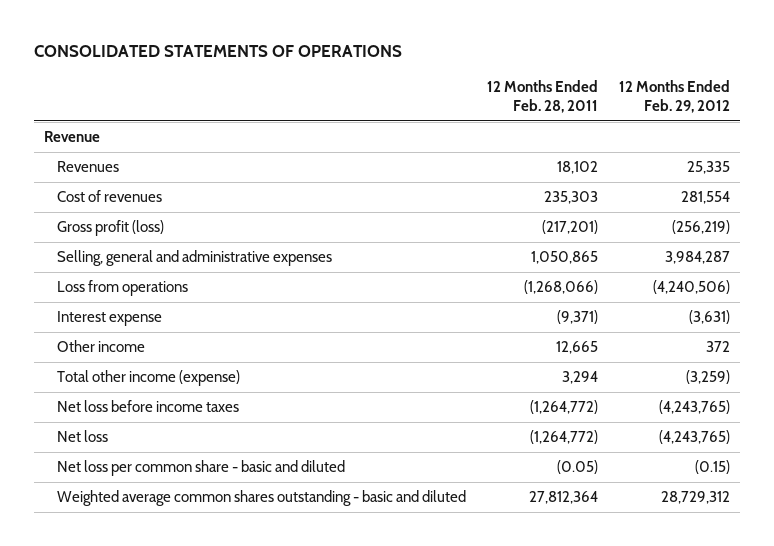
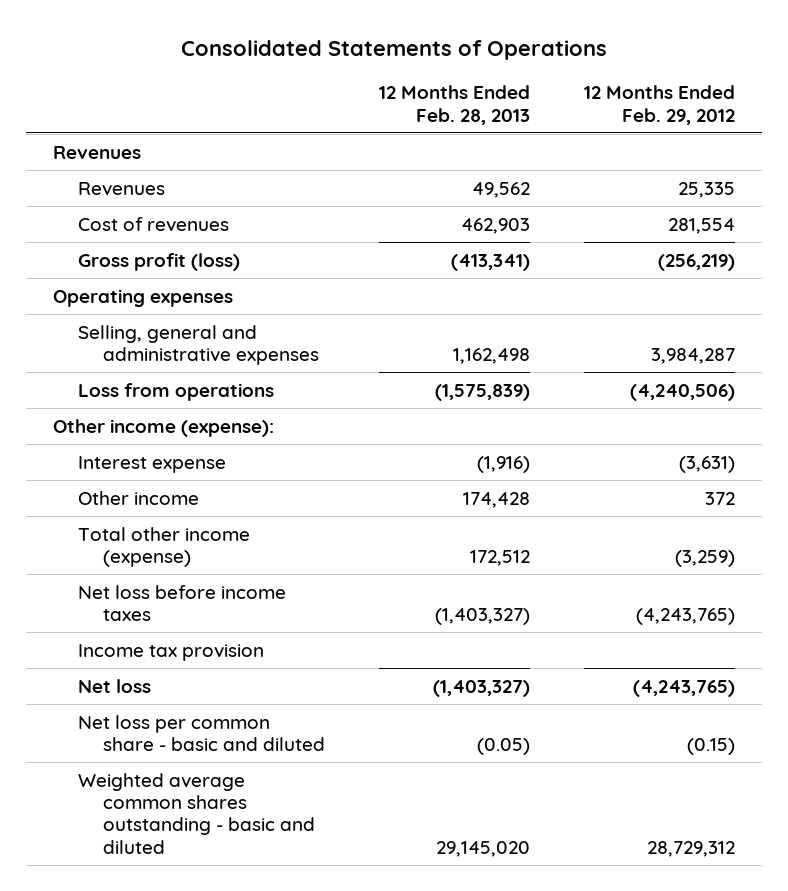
[33,45,402,58] CONSOLIDATED STATEMENTS OF OPERATIONS -> [181,39,608,60] Consolidated Statements of Operations
[487,80,599,114] 12 Months Ended Feb. 28, 2011 -> none
none -> [378,85,530,125] 12 Months Ended Feb. 28, 2013
[44,131,101,143] Revenue -> [53,145,142,159] Revenues
none -> [53,288,234,307] Operating expenses
none -> [53,418,275,437] Other income (expense):
none -> [77,643,264,661] Income tax provision

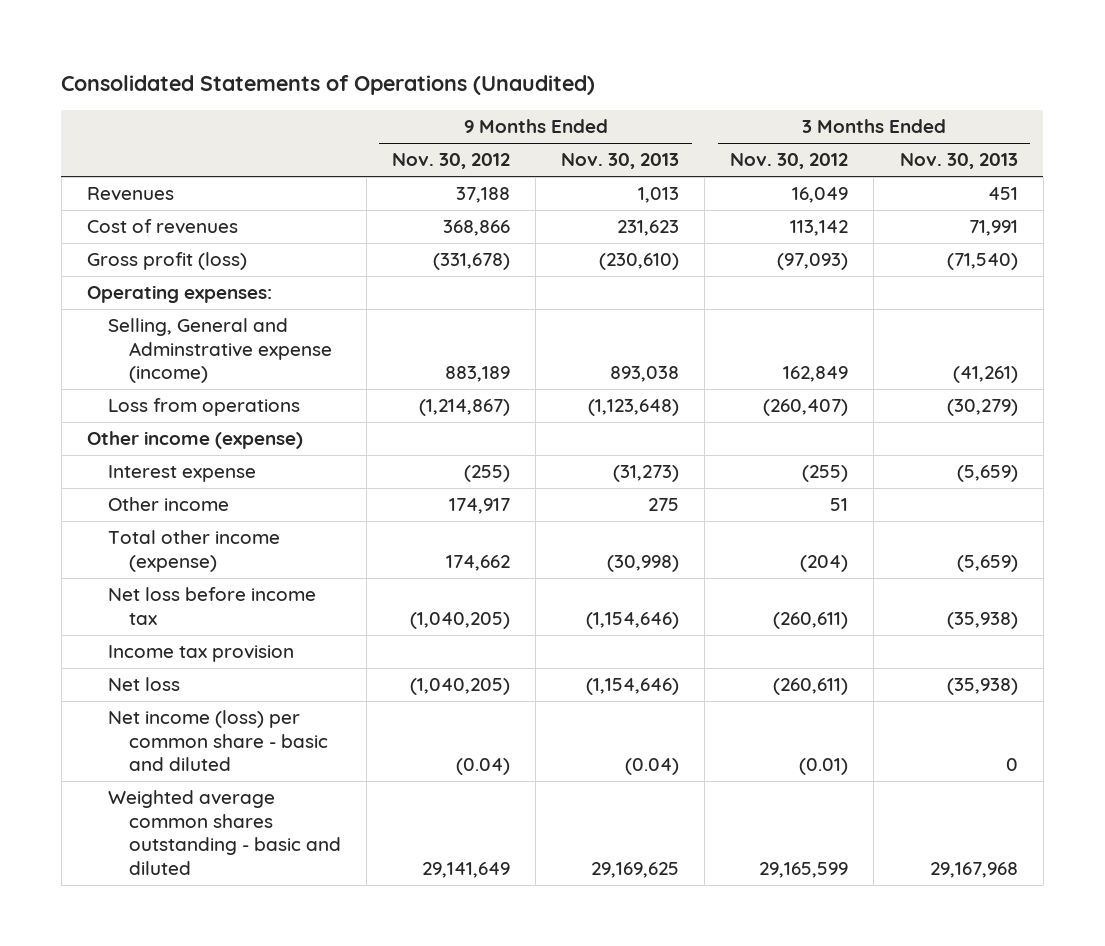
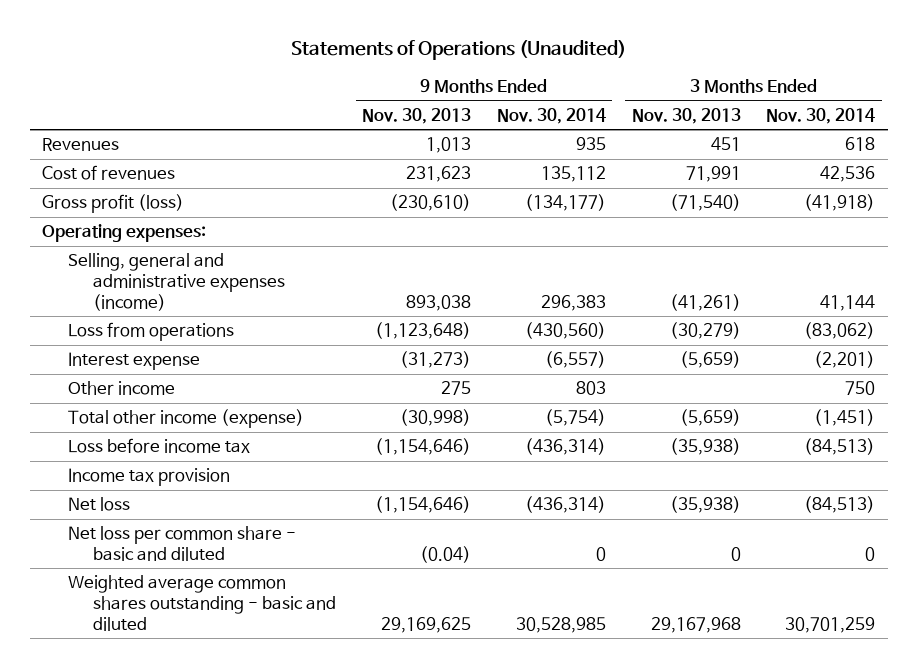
[61,74,596,95] Consolidated Statements of Operations (Unaudited) -> [290,40,626,61] Statements of Operations (Unaudited)
[392,153,511,170] Nov. 30, 2012 -> none
[730,153,849,170] Nov. 30, 2012 -> none
none -> [496,108,606,125] Nov. 30, 2014
none -> [766,108,876,125] Nov. 30, 2014
[108,318,333,384] Selling, General and Adminstrative expense (income) -> [67,253,286,311] Selling, general and administrative expenses (income)
[86,431,303,450] Other income (expense) -> none
[108,587,317,625] Net loss before income tax -> [67,438,250,454] Loss before income tax
[108,710,329,772] Net income (loss) per common share - basic and diluted -> [67,526,296,562] Net loss per common share - basic and diluted

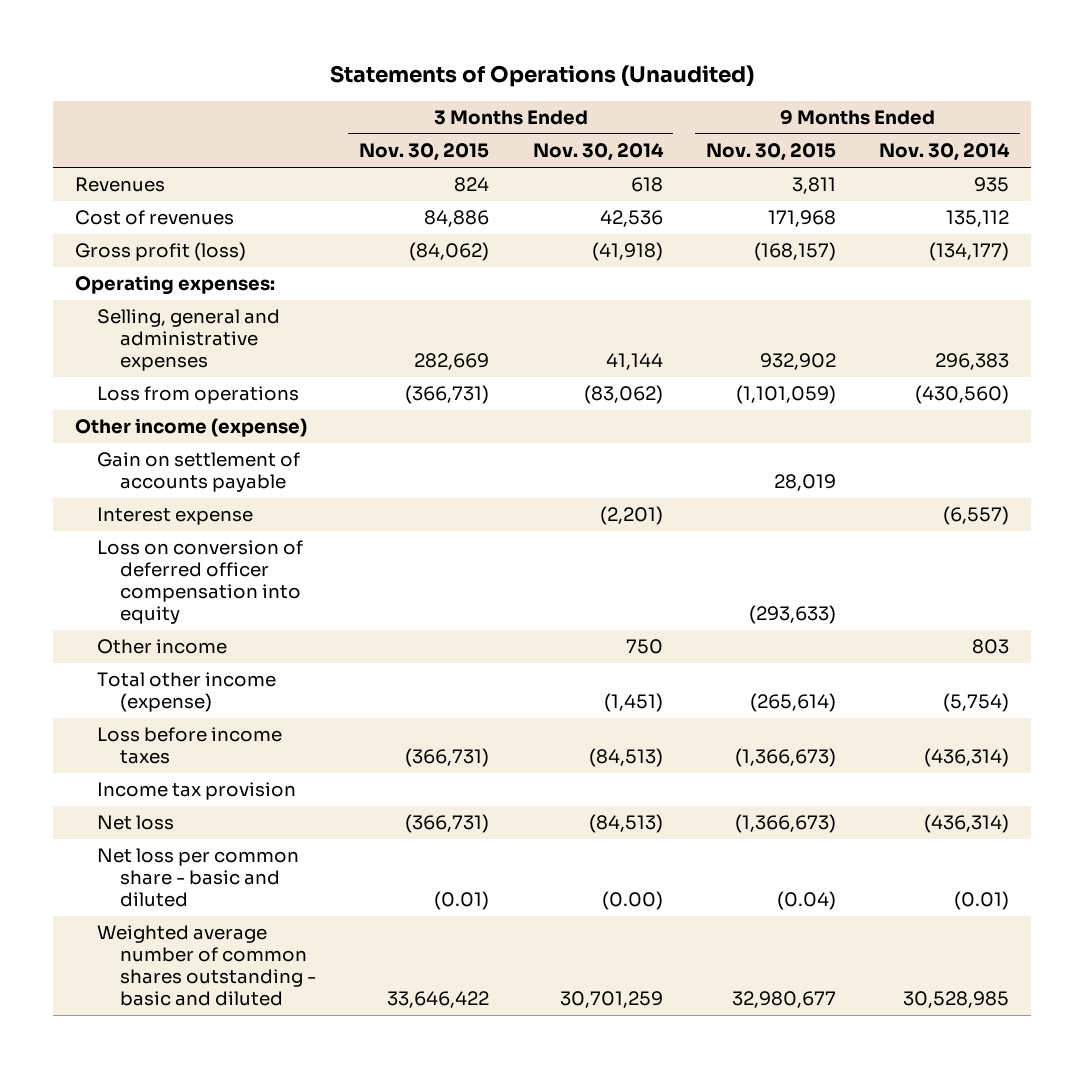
[362,108,472,125] Nov. 30, 2013 -> none
[631,108,741,125] Nov. 30, 2013 -> none
none -> [359,143,490,162] Nov. 30, 2015
none -> [705,143,836,162] Nov. 30, 2015
[67,253,286,311] Selling, general and administrative expenses (income) -> [97,309,281,372] Selling, general and administrative expenses
none -> [74,418,307,438] Other income (expense)
none -> [97,452,301,493] Gain on settlement of accounts payable
none -> [97,540,304,625] Loss on conversion of deferred officer compensation into equity
[67,438,250,454] Loss before income tax -> [97,727,283,765] Loss before income taxes
[595,547,606,562] 0 -> [954,891,1010,911] (0.01)
[865,547,876,562] 0 -> [601,891,663,911] (0.00)
[67,575,337,631] Weighted average common shares outstanding - basic and diluted -> [97,925,316,1007] Weighted average number of common shares outstanding - basic and diluted

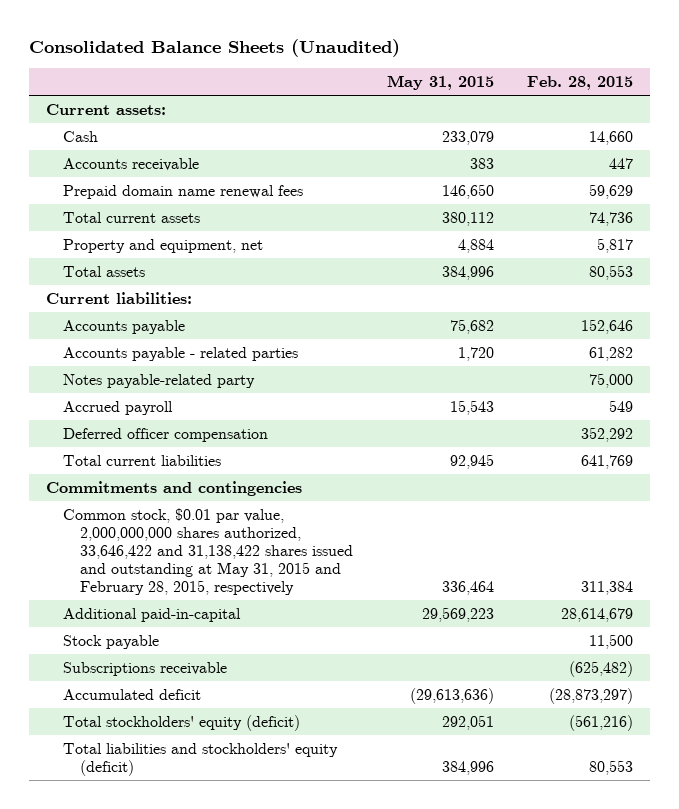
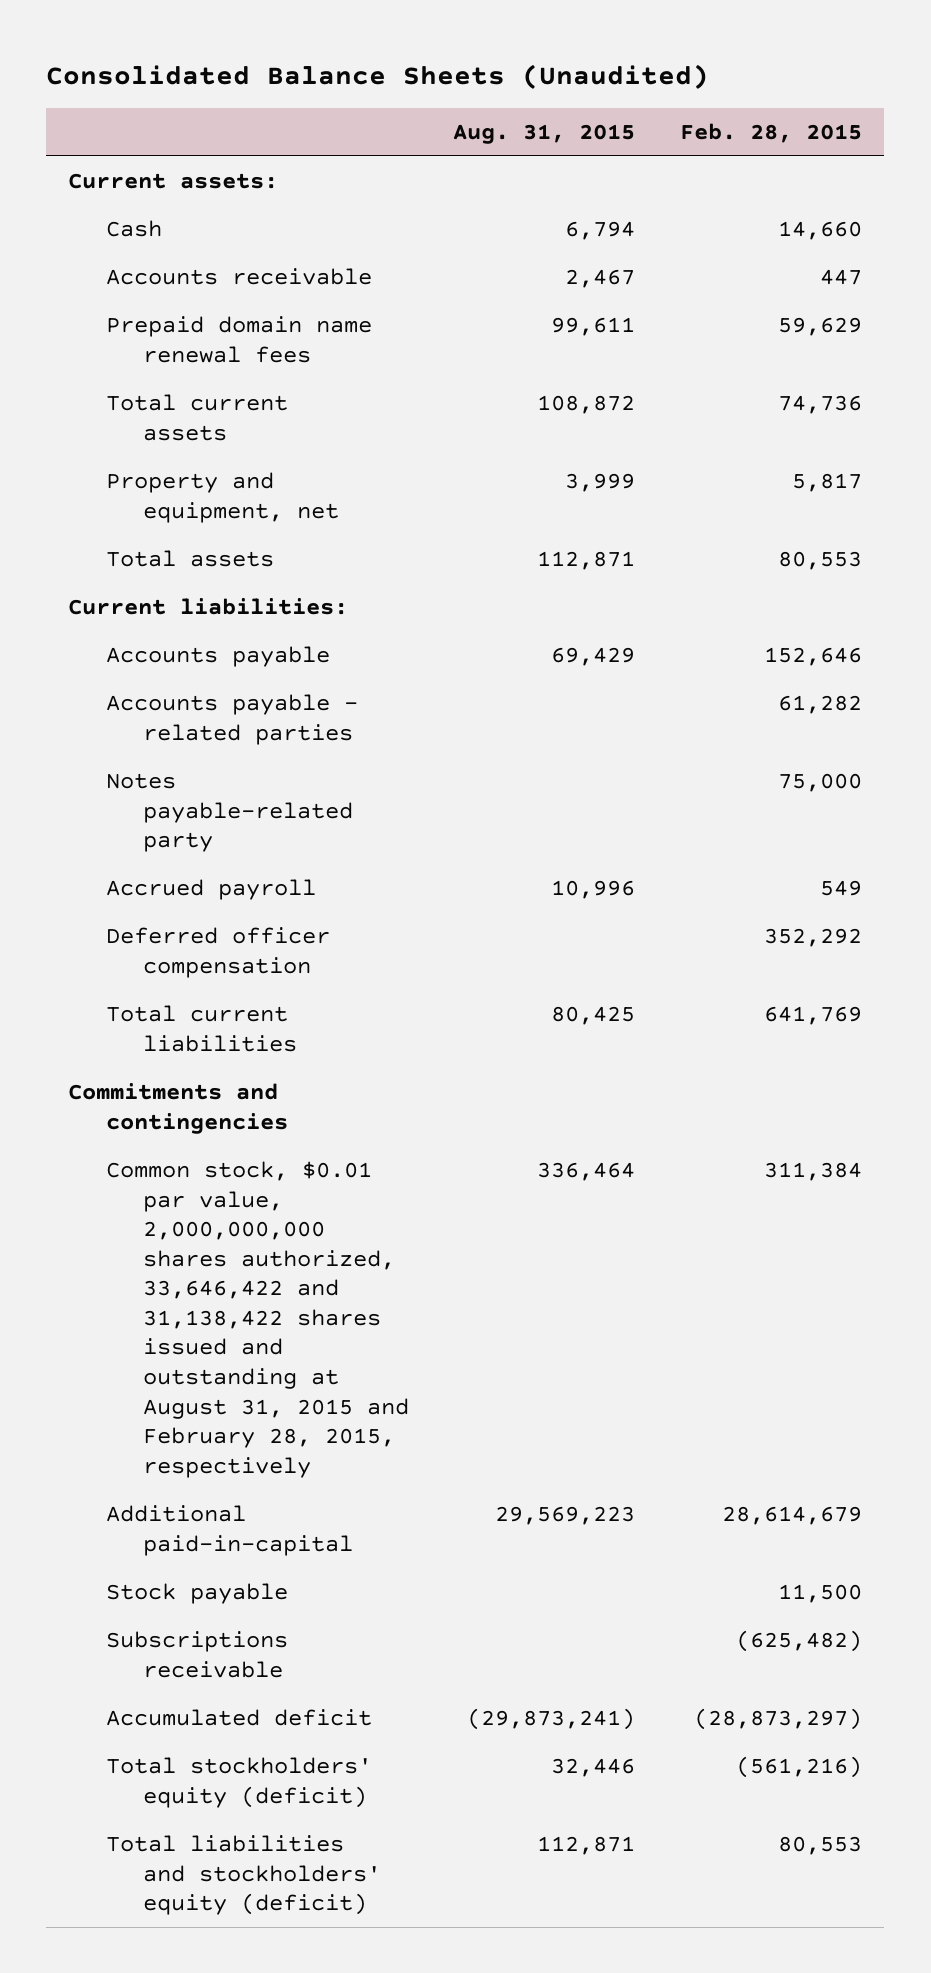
[386,75,494,91] May 31, 2015 -> none
none -> [453,123,636,144] Aug. 31, 2015
[62,507,354,595] Common stock, $0.01 par value, 2,000,000,000 shares authorized, 33,646,422 and 31,138,422 shares issued and outstanding at May 31, 2015 and February 28, 2015, respectively -> [105,1161,409,1478] Common stock, $0.01 par value, 2,000,000,000 shares authorized, 33,646,422 and 31,138,422 shares issued and outstanding at August 31, 2015 and February 28, 2015, respectively

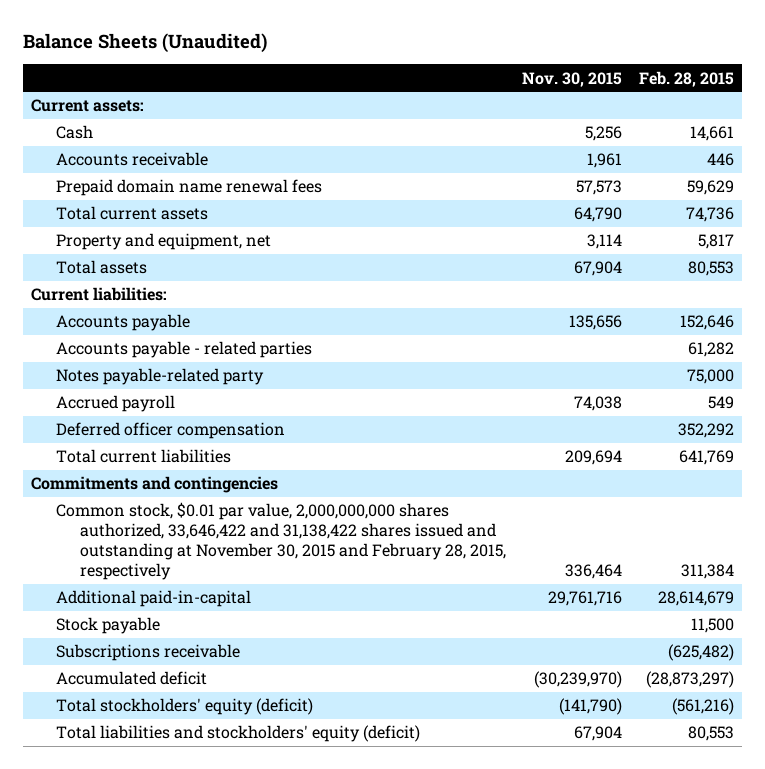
[46,63,710,89] Consolidated Balance Sheets (Unaudited) -> [22,33,267,54] Balance Sheets (Unaudited)
[453,123,636,144] Aug. 31, 2015 -> none
none -> [522,71,623,87] Nov. 30, 2015
[778,221,863,241] 14,660 -> [689,126,734,142] 14,661
[820,269,863,286] 447 -> [706,153,734,167] 446
[105,1161,409,1478] Common stock, $0.01 par value, 2,000,000,000 shares authorized, 33,646,422 and 31,138,422 shares issued and outstanding at August 31, 2015 and February 28, 2015, respectively -> [55,502,507,580] Common stock, $0.01 par value, 2,000,000,000 shares authorized, 33,646,422 and 31,138,422 shares issued and outstanding at November 30, 2015 and February 28, 2015, respectively

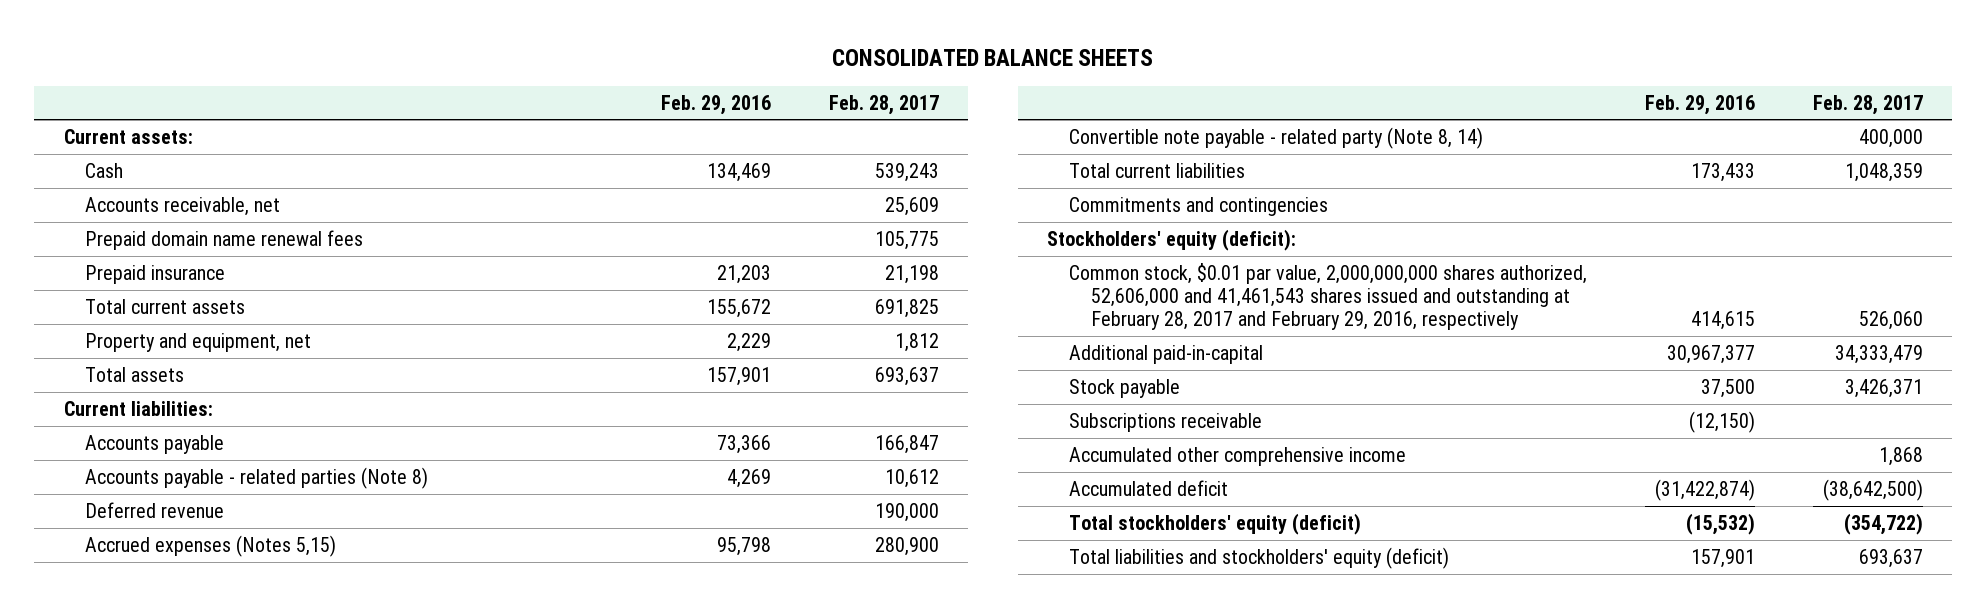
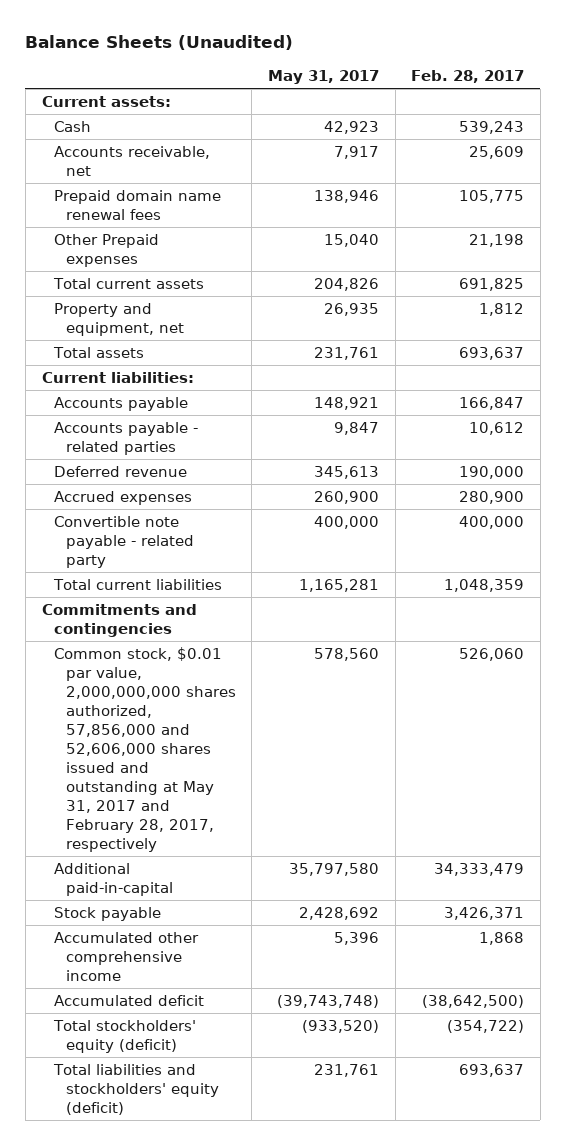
[832,48,1154,66] CONSOLIDATED BALANCE SHEETS -> [25,35,294,51] Balance Sheets (Unaudited)
[661,94,772,115] Feb. 29, 2016 -> none
none -> [267,69,379,84] May 31, 2017
[85,264,226,284] Prepaid insurance -> [53,233,159,267] Other Prepaid expenses
[85,466,429,489] Accounts payable - related parties (Note 8) -> [53,421,198,455] Accounts payable - related parties
[85,534,337,557] Accrued expenses (Notes 5,15) -> [53,490,192,505] Accrued expenses
[1069,126,1484,149] Convertible note payable - related party (Note 8, 14) -> [53,515,194,568] Convertible note payable - related party
[1047,228,1297,251] Stockholders' equity (deficit): -> none
[1069,262,1588,331] Common stock, $0.01 par value, 2,000,000,000 shares authorized, 52,606,000 and 41,461,543 shares issued and outstanding at February 28, 2017 and February 29, 2016, respectively -> [53,646,236,852] Common stock, $0.01 par value, 2,000,000,000 shares authorized, 57,856,000 and 52,606,000 shares issued and outstanding at May 31, 2017 and February 28, 2017, respectively
[1069,412,1263,432] Subscriptions receivable -> none

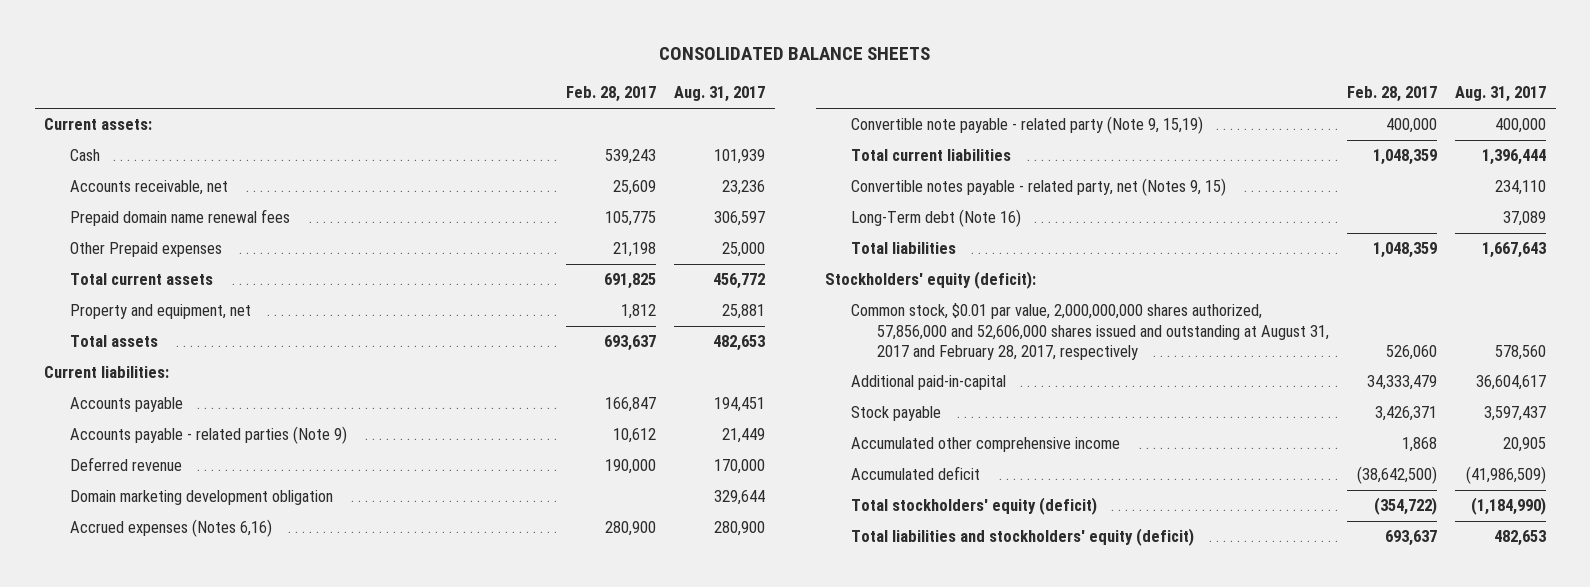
[25,35,294,51] Balance Sheets (Unaudited) -> [659,47,931,61] CONSOLIDATED BALANCE SHEETS
[267,69,379,84] May 31, 2017 -> none
none -> [674,86,766,103] Aug. 31, 2017
[53,421,198,455] Accounts payable - related parties -> [69,426,347,445] Accounts payable - related parties (Note 9)
none -> [69,490,333,506] Domain marketing development obligation
[53,490,192,505] Accrued expenses -> [69,519,272,538] Accrued expenses (Notes 6,16)
[53,515,194,568] Convertible note payable - related party -> [850,116,1203,135] Convertible note payable - related party (Note 9, 15,19)
[41,603,197,637] Commitments and contingencies -> none
none -> [850,178,1226,197] Convertible notes payable - related party, net (Notes 9, 15)
none -> [850,209,1021,228] Long-Term debt (Note 16)
none -> [850,242,956,255] Total liabilities
none -> [824,271,1036,290] Stockholders' equity (deficit):
[53,646,236,852] Common stock, $0.01 par value, 2,000,000,000 shares authorized, 57,856,000 and 52,606,000 shares issued and outstanding at May 31, 2017 and February 28, 2017, respectively -> [850,303,1329,360] Common stock, $0.01 par value, 2,000,000,000 shares authorized, 57,856,000 and 52,606,000 shares issued and outstanding at August 31, 2017 and February 28, 2017, respectively

